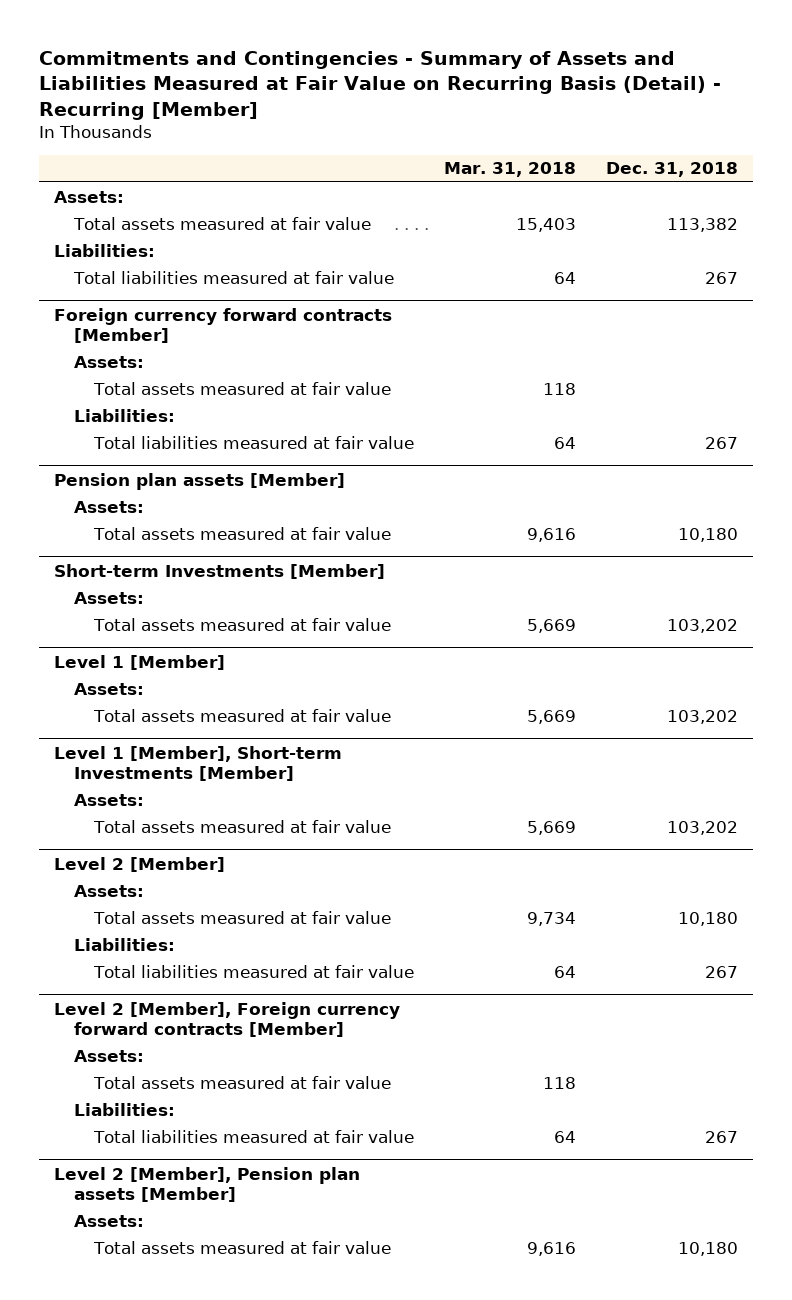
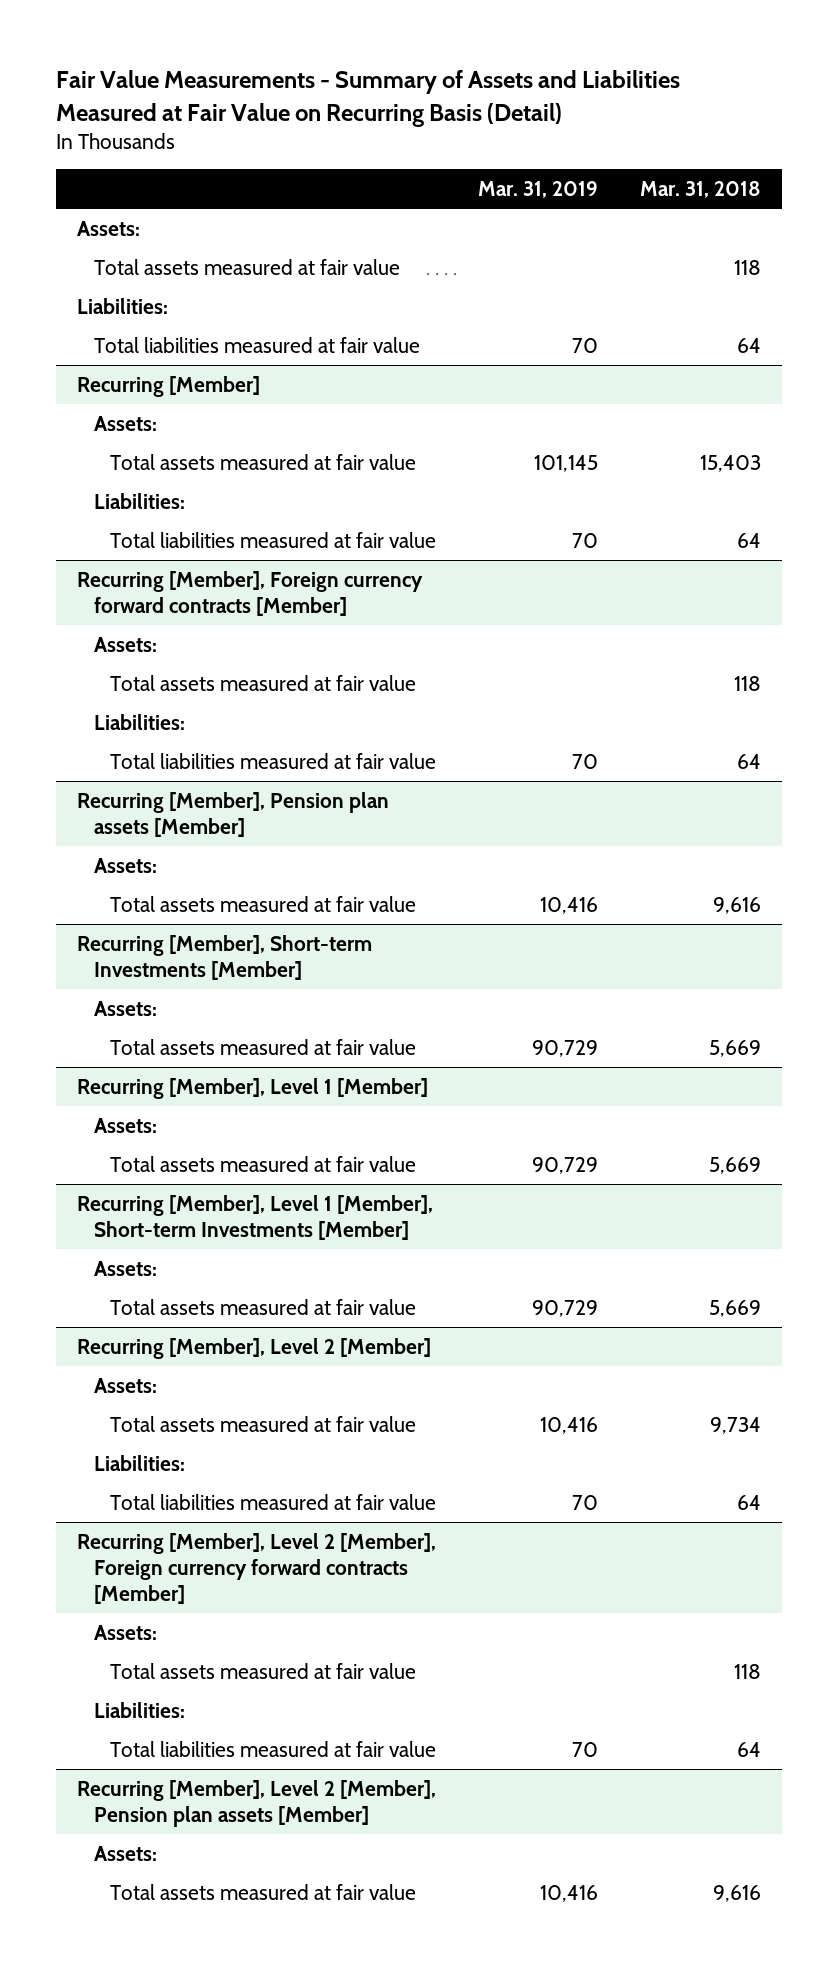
[39,50,722,120] Commitments and Contingencies - Summary of Assets and Liabilities Measured at Fair Value on Recurring Basis (Detail) - Recurring [Member] -> [56,70,681,127] Fair Value Measurements - Summary of Assets and Liabilities Measured at Fair Value on Recurring Basis (Detail)
[606,162,739,178] Dec. 31, 2018 -> none
none -> [478,181,599,199] Mar. 31, 2019
none -> [93,258,400,275] Total assets measured at fair value
none -> [77,297,169,314] Liabilities:
none -> [93,336,420,353] Total liabilities measured at fair value
none -> [77,375,261,397] Recurring [Member]
none -> [93,415,157,431] Assets:
[54,307,393,343] Foreign currency forward contracts [Member] -> [77,570,424,616] Recurring [Member], Foreign currency forward contracts [Member]
[54,472,346,490] Pension plan assets [Member] -> [77,791,390,837] Recurring [Member], Pension plan assets [Member]
[54,563,386,579] Short-term Investments [Member] -> [77,934,373,980] Recurring [Member], Short-term Investments [Member]
[54,654,226,670] Level 1 [Member] -> [77,1077,429,1099] Recurring [Member], Level 1 [Member]
[54,745,343,781] Level 1 [Member], Short-term Investments [Member] -> [77,1194,434,1240] Recurring [Member], Level 1 [Member], Short-term Investments [Member]
[54,856,226,872] Level 2 [Member] -> [77,1337,432,1359] Recurring [Member], Level 2 [Member]
[54,1001,401,1037] Level 2 [Member], Foreign currency forward contracts [Member] -> [77,1532,437,1605] Recurring [Member], Level 2 [Member], Foreign currency forward contracts [Member]
[54,1166,361,1202] Level 2 [Member], Pension plan assets [Member] -> [77,1779,437,1827] Recurring [Member], Level 2 [Member], Pension plan assets [Member]

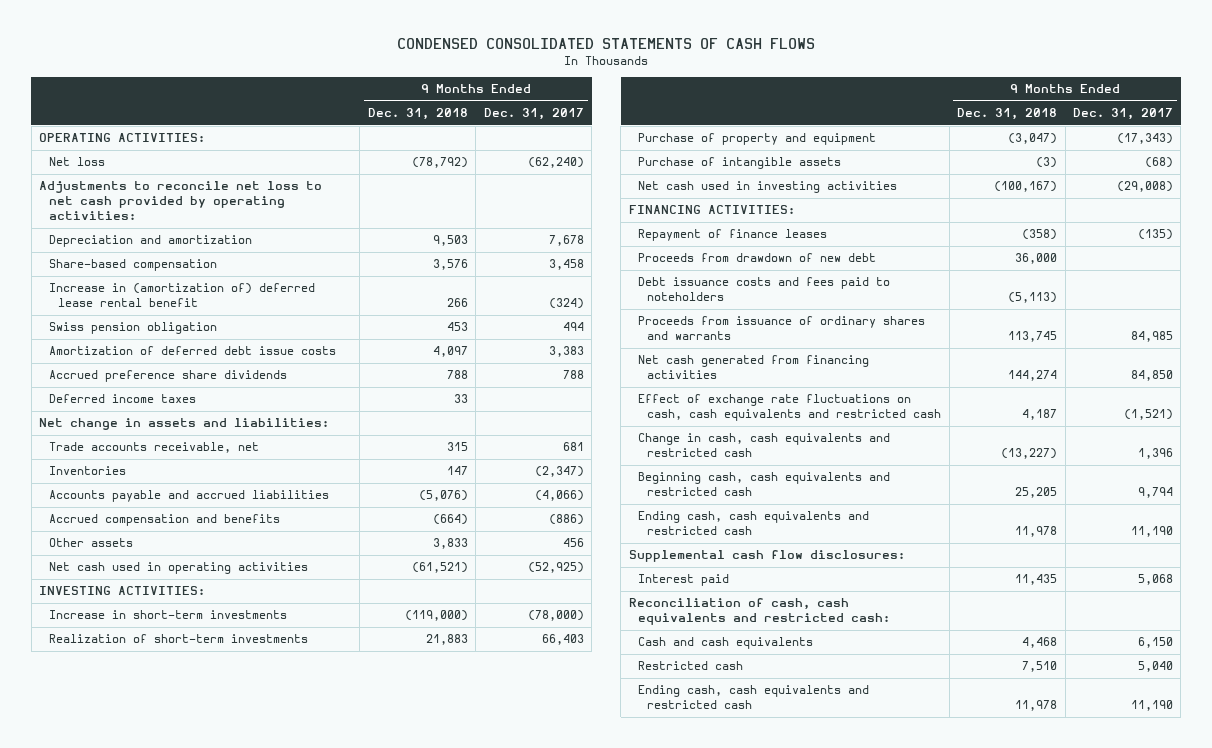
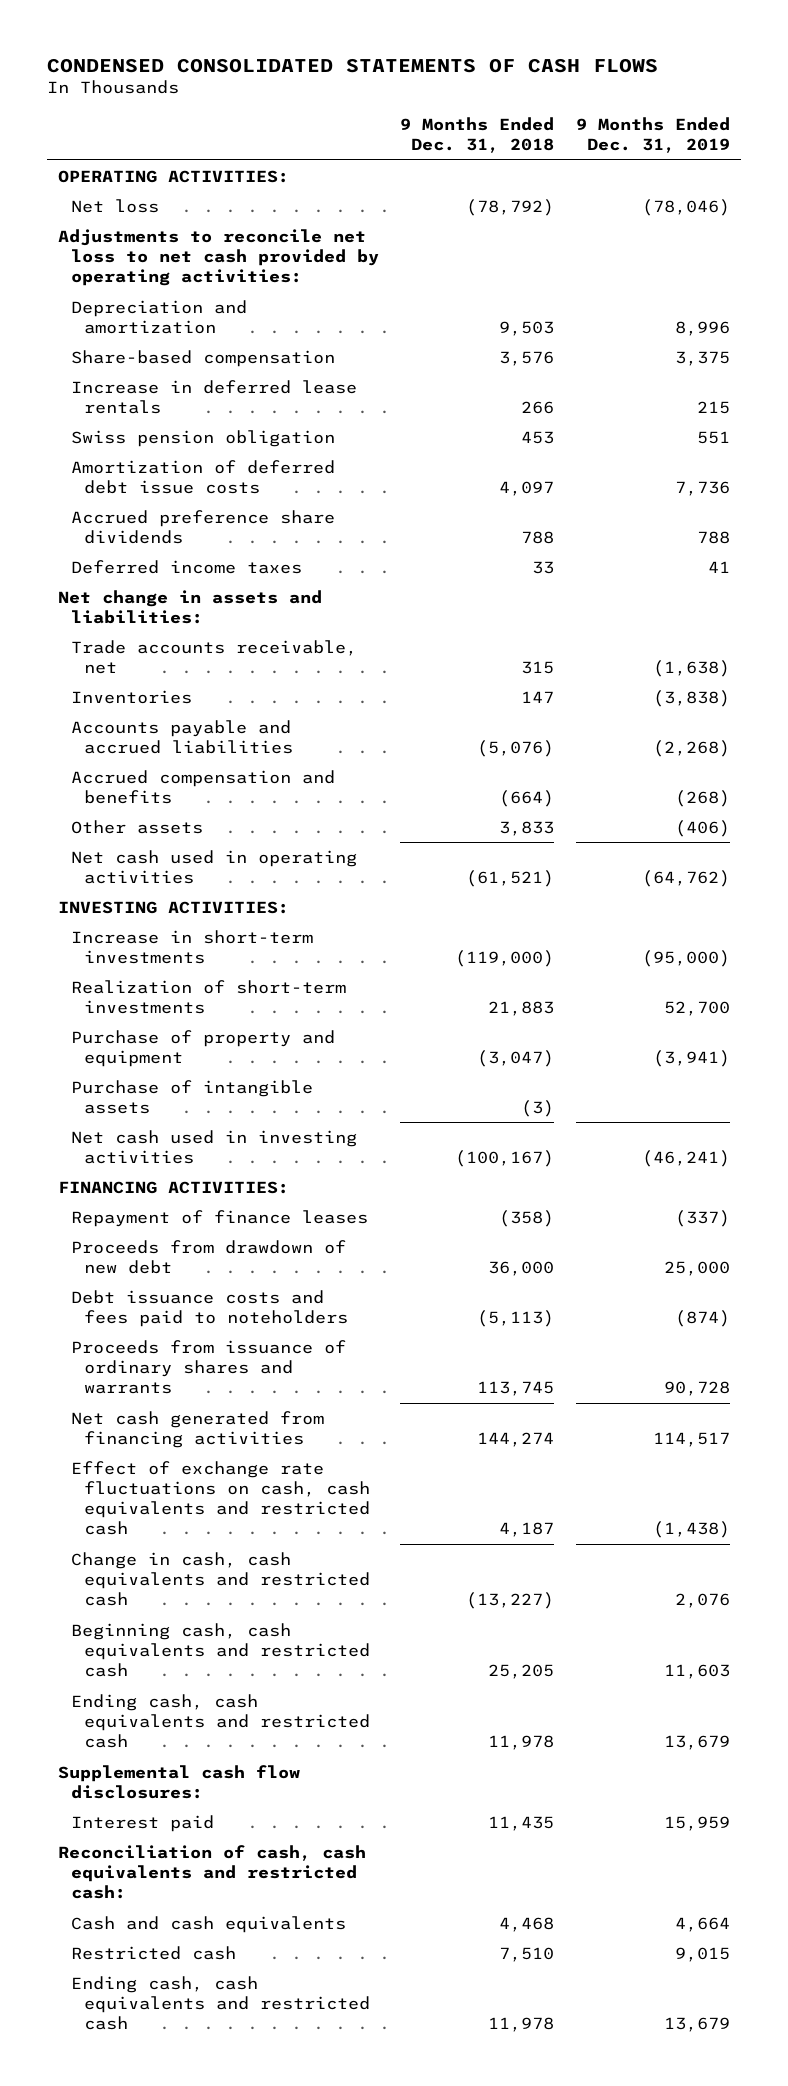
[483,107,584,120] Dec. 31, 2017 -> none
none -> [576,116,731,154] 9 Months Ended Dec. 31, 2019
[48,283,315,308] Increase in (amortization of) deferred lease rental benefit -> [70,379,357,414] Increase in deferred lease rentals

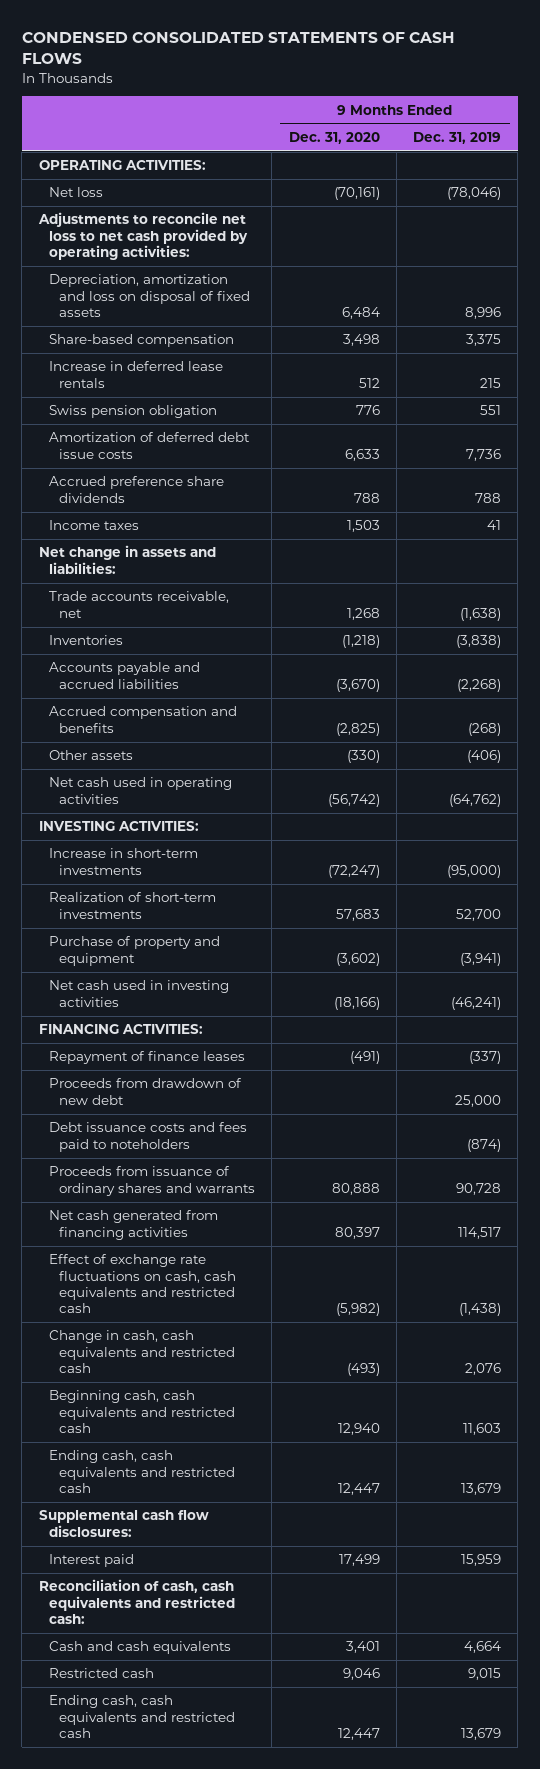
[400,116,555,154] 9 Months Ended Dec. 31, 2018 -> none
none -> [288,131,380,144] Dec. 31, 2020
[70,299,247,334] Depreciation and amortization -> [48,274,251,318] Depreciation, amortization and loss on disposal of fixed assets
[70,559,302,574] Deferred income taxes -> [48,520,139,531] Income taxes
[70,1079,313,1114] Purchase of intangible assets -> none

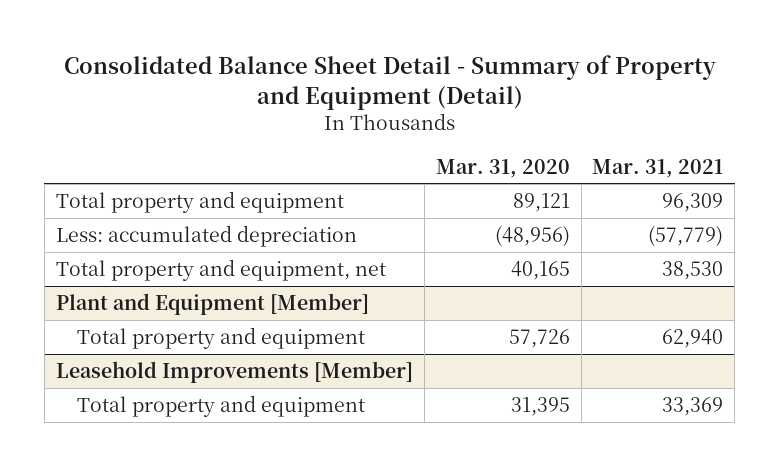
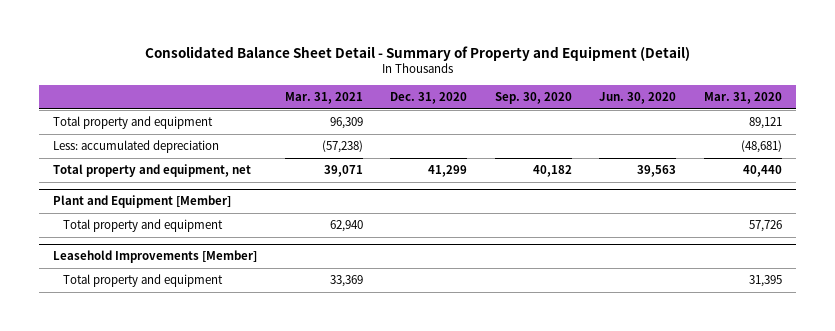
none -> [390,92,468,105] Dec. 31, 2020
none -> [494,92,572,105] Sep. 30, 2020
none -> [599,92,677,105] Jun. 30, 2020
[494,225,570,247] (48,956) -> [740,140,782,154] (48,681)
[648,225,724,247] (57,779) -> [321,140,363,154] (57,238)
[510,260,570,280] 40,165 -> [742,165,782,178] 40,440
[662,260,724,280] 38,530 -> [323,165,363,178] 39,071

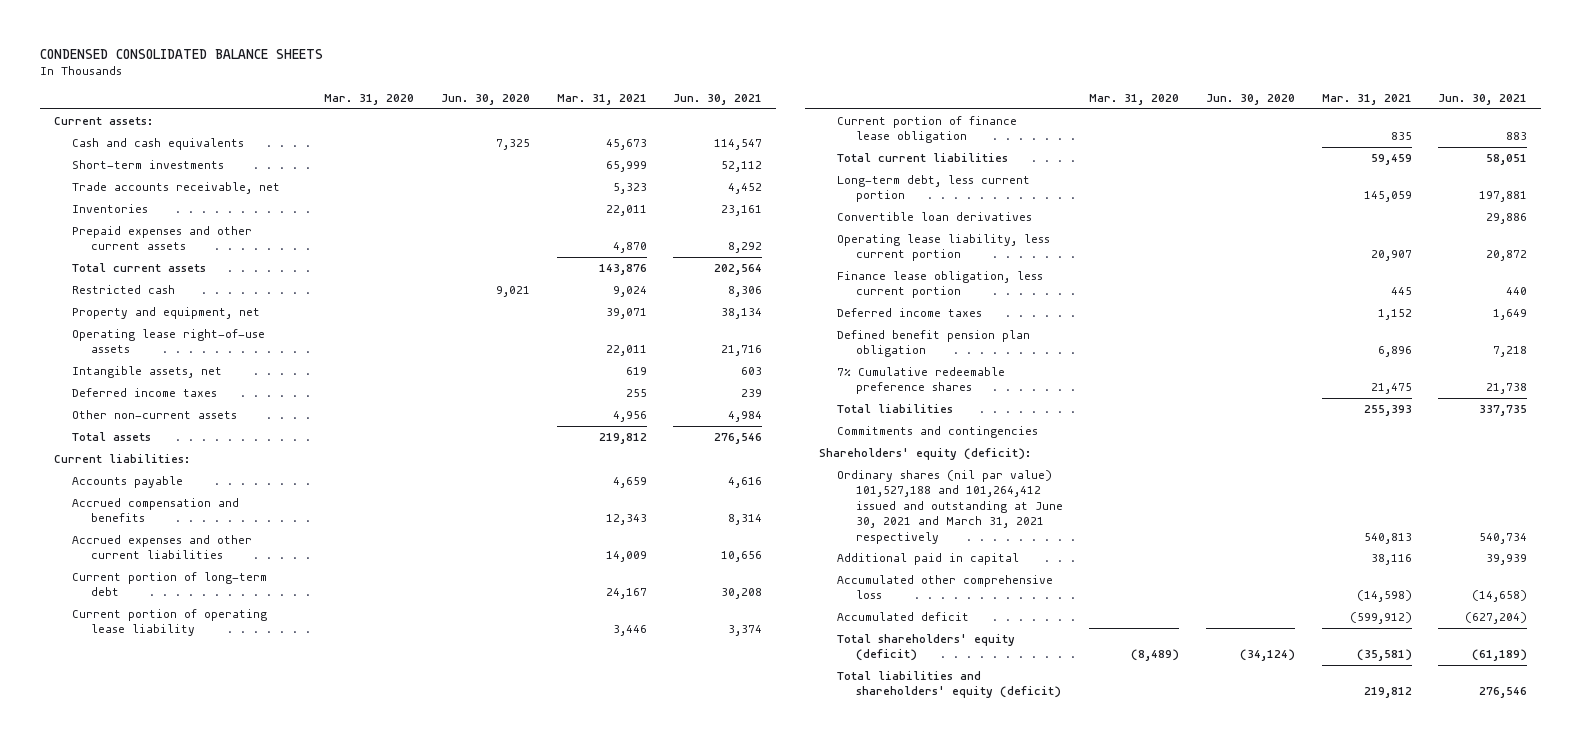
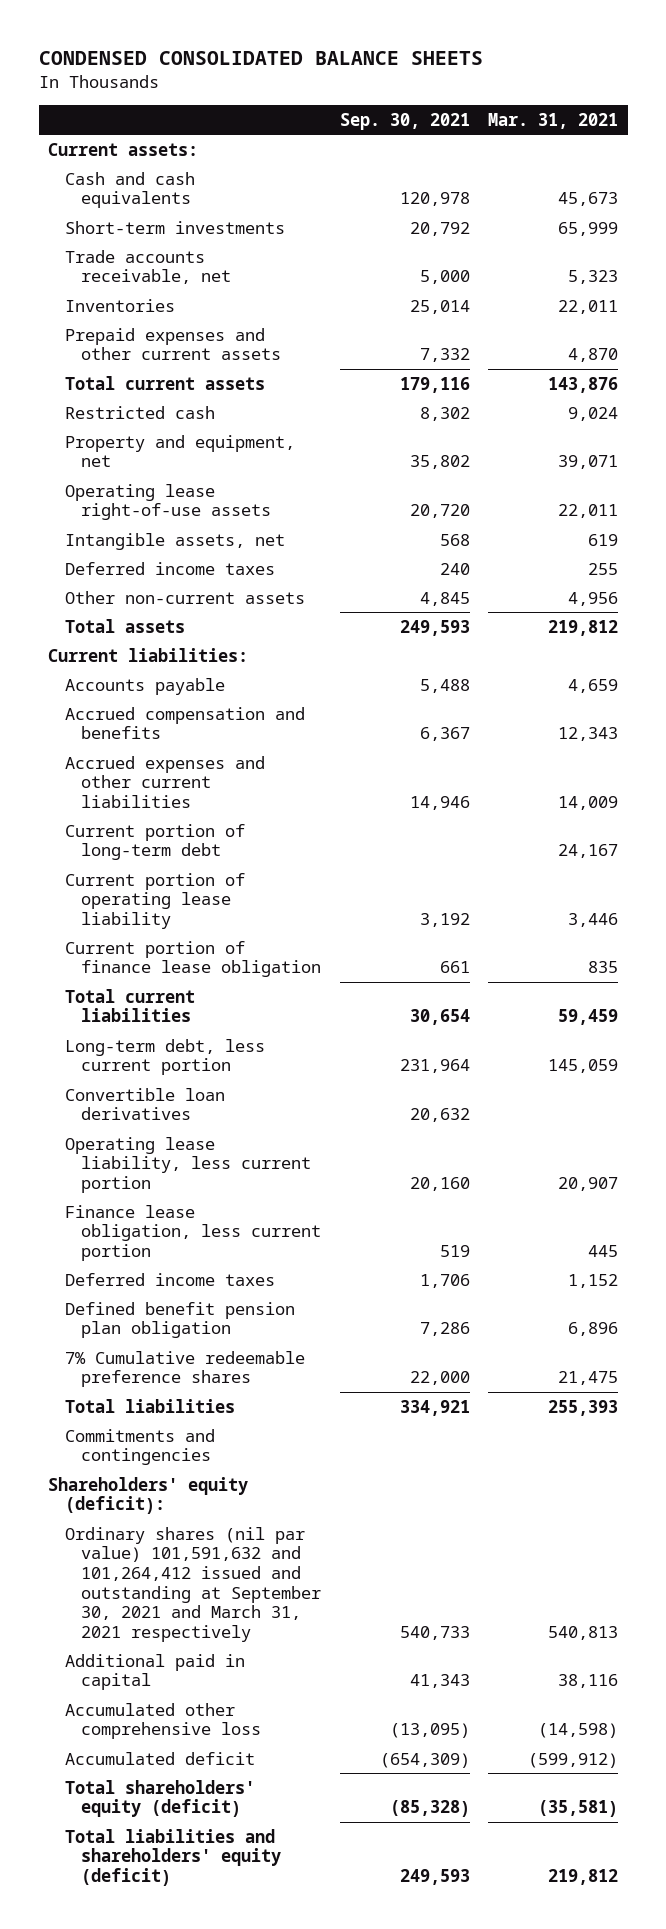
[324,94,415,106] Mar. 31, 2020 -> none
[441,94,531,106] Jun. 30, 2020 -> none
[673,94,763,106] Jun. 30, 2021 -> none
none -> [339,112,470,130] Sep. 30, 2021
[837,470,1063,544] Ordinary shares (nil par value) 101,527,188 and 101,264,412 issued and outstanding at June 30, 2021 and March 31, 2021 respectively -> [64,1526,322,1642] Ordinary shares (nil par value) 101,591,632 and 101,264,412 issued and outstanding at September 30, 2021 and March 31, 2021 respectively

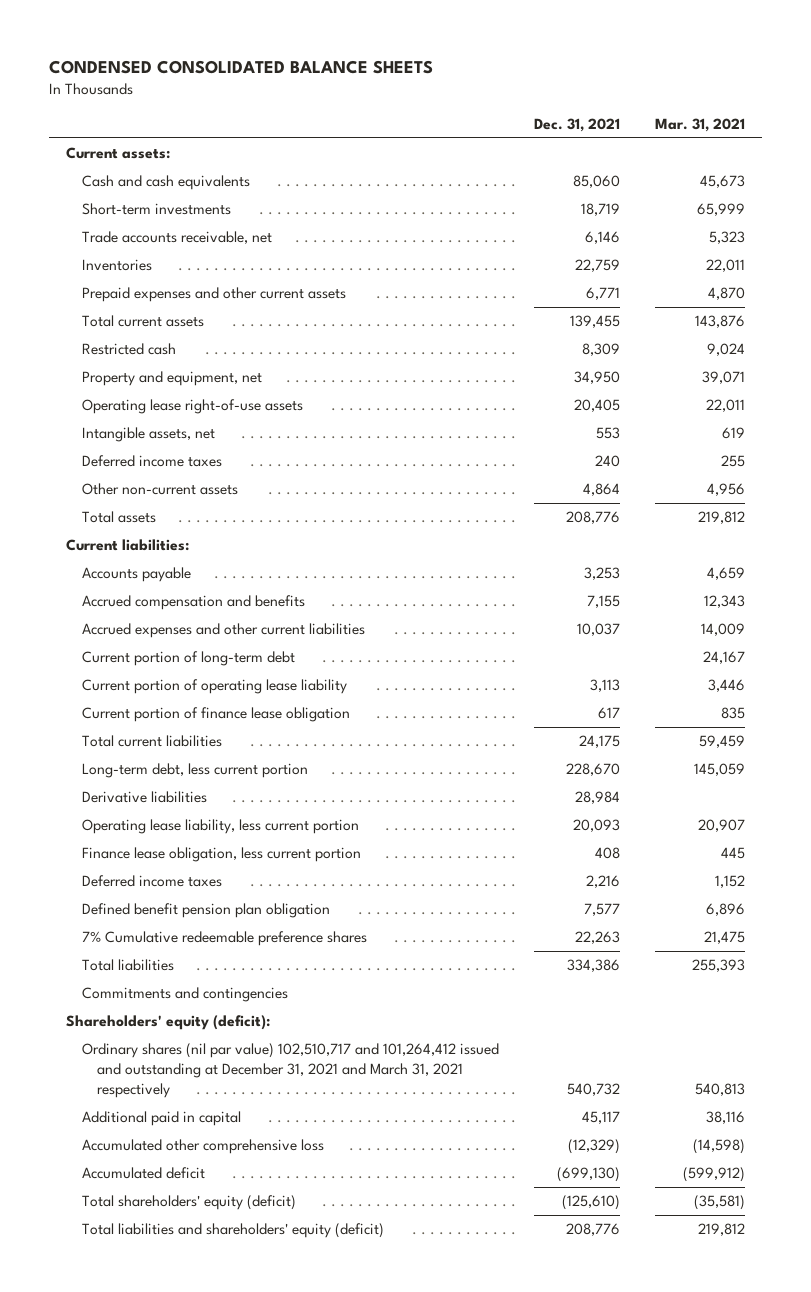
[339,112,470,130] Sep. 30, 2021 -> none
none -> [533,117,620,132] Dec. 31, 2021
[64,1087,225,1121] Convertible loan derivatives -> [81,791,207,804] Derivative liabilities
[64,1526,322,1642] Ordinary shares (nil par value) 101,591,632 and 101,264,412 issued and outstanding at September 30, 2021 and March 31, 2021 respectively -> [81,1043,499,1098] Ordinary shares (nil par value) 102,510,717 and 101,264,412 issued and outstanding at December 31, 2021 and March 31, 2021 respectively

